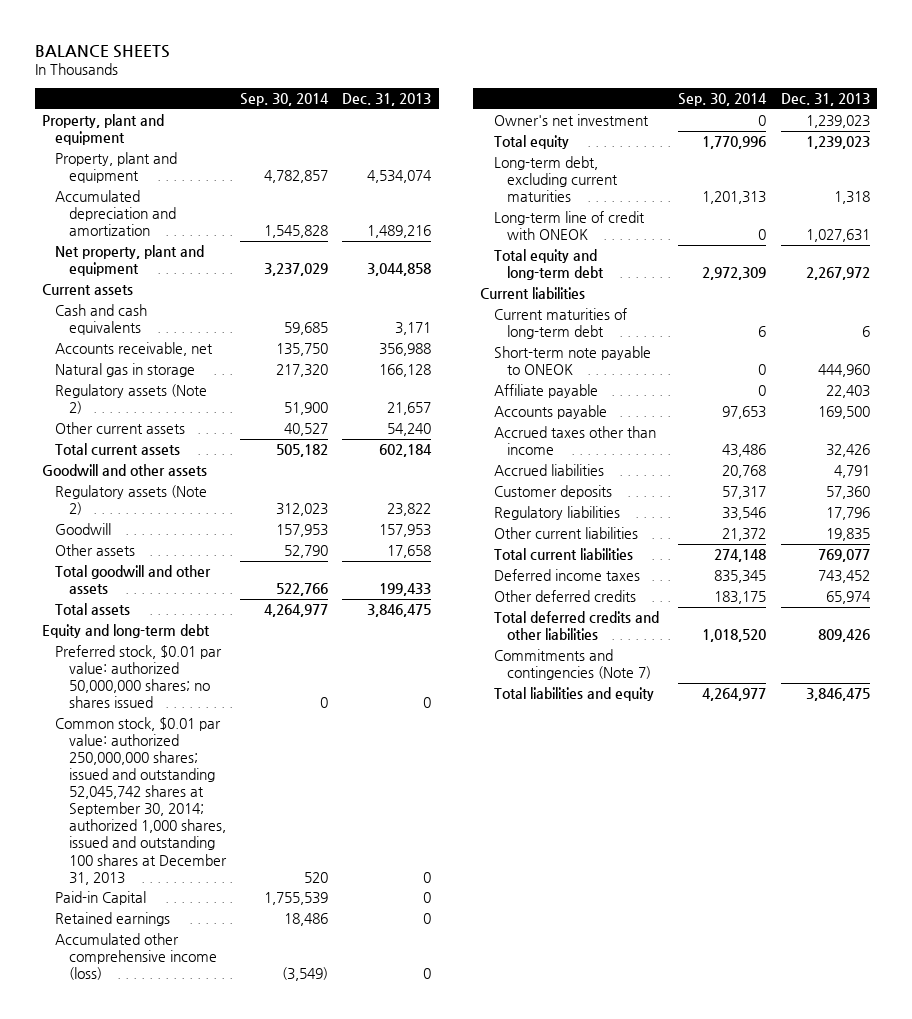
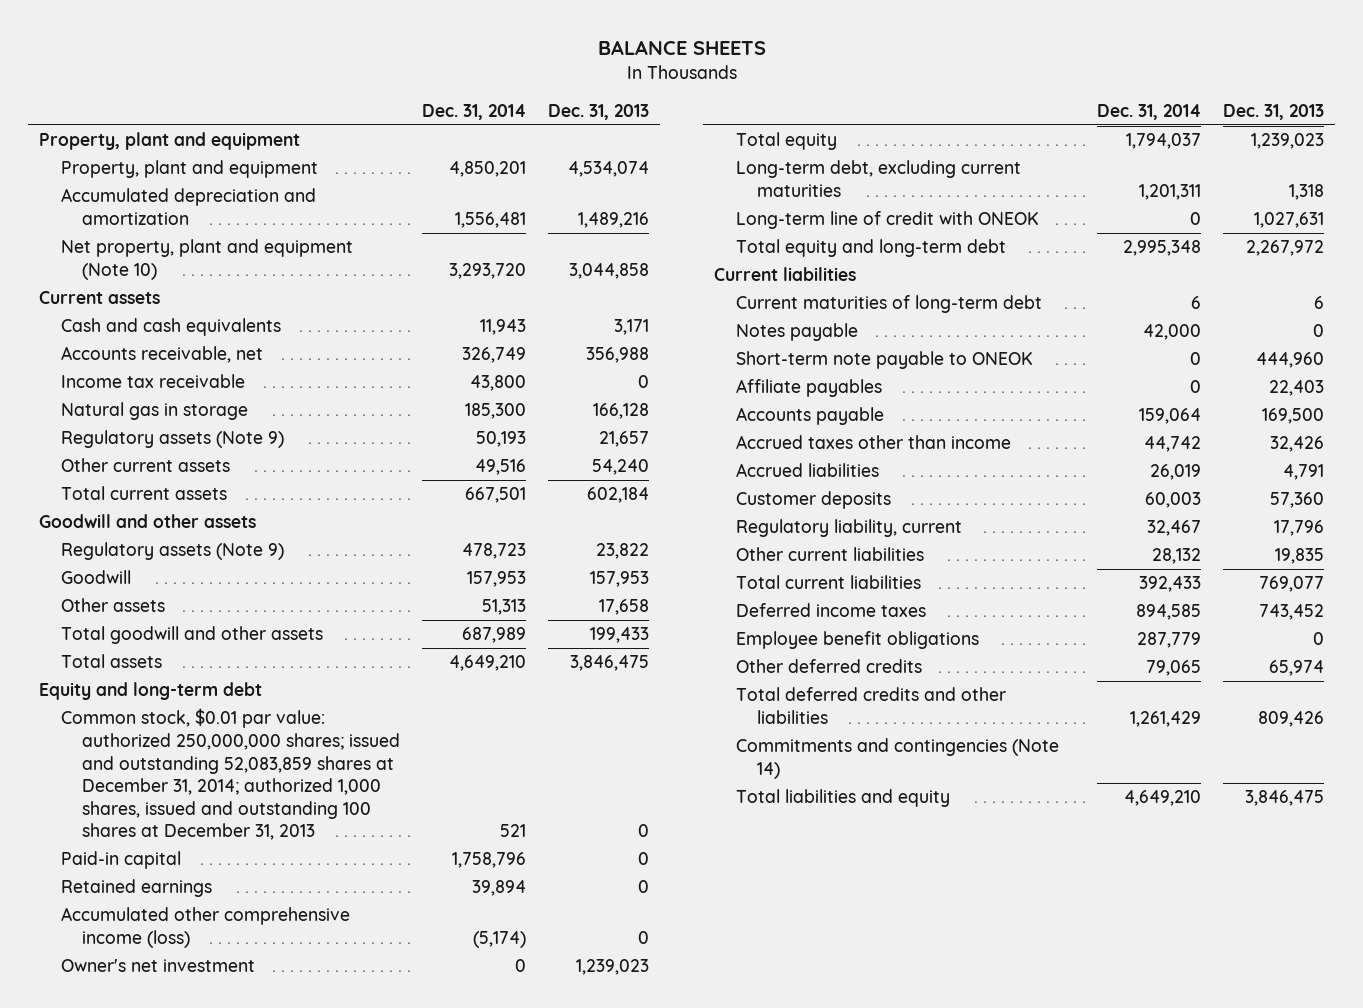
[239,93,329,107] Sep. 30, 2014 -> none
none -> [422,103,527,120] Dec. 31, 2014
[55,245,205,277] Net property, plant and equipment -> [60,239,353,280] Net property, plant and equipment (Note 10)
none -> [60,374,245,389] Income tax receivable
[55,384,208,415] Regulatory assets (Note 2) -> [60,430,284,449] Regulatory assets (Note 9)
[55,485,208,516] Regulatory assets (Note 2) -> [60,542,284,561] Regulatory assets (Note 9)
[55,645,223,709] Preferred stock, $0.01 par value: authorized 50,000,000 shares; no shares issued -> none
[55,717,227,885] Common stock, $0.01 par value: authorized 250,000,000 shares; issued and outstanding 52,045,742 shares at September 30, 2014; authorized 1,000 shares, issued and outstanding 100 shares at December 31, 2013 -> [60,708,401,841] Common stock, $0.01 par value: authorized 250,000,000 shares; issued and outstanding 52,083,859 shares at December 31, 2014; authorized 1,000 shares, issued and outstanding 100 shares at December 31, 2013
[55,891,147,906] Paid-in Capital -> [60,851,181,870] Paid-in capital
none -> [735,323,858,342] Notes payable
[493,384,598,399] Affiliate payable -> [735,379,882,398] Affiliate payables
[493,506,620,521] Regulatory liabilities -> [735,519,962,538] Regulatory liability, current
none -> [735,631,979,650] Employee benefit obligations
[493,649,651,681] Commitments and contingencies (Note 7) -> [735,738,1059,779] Commitments and contingencies (Note 14)

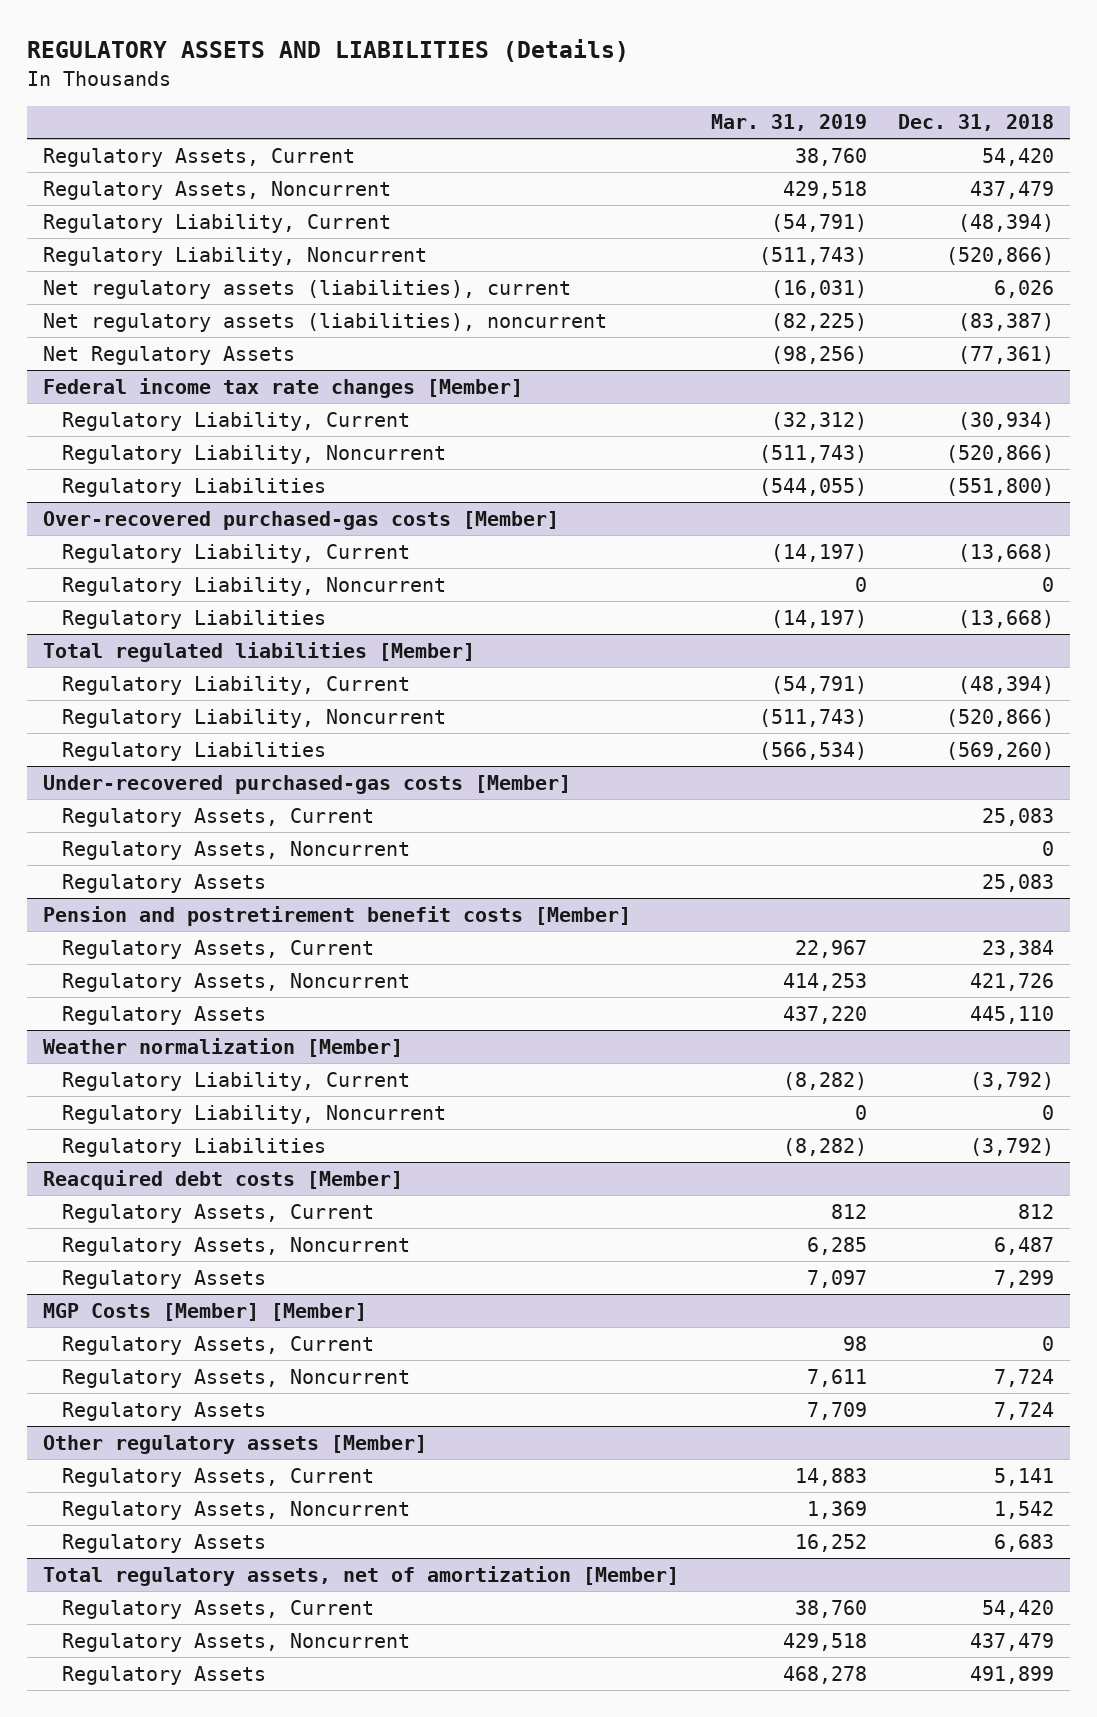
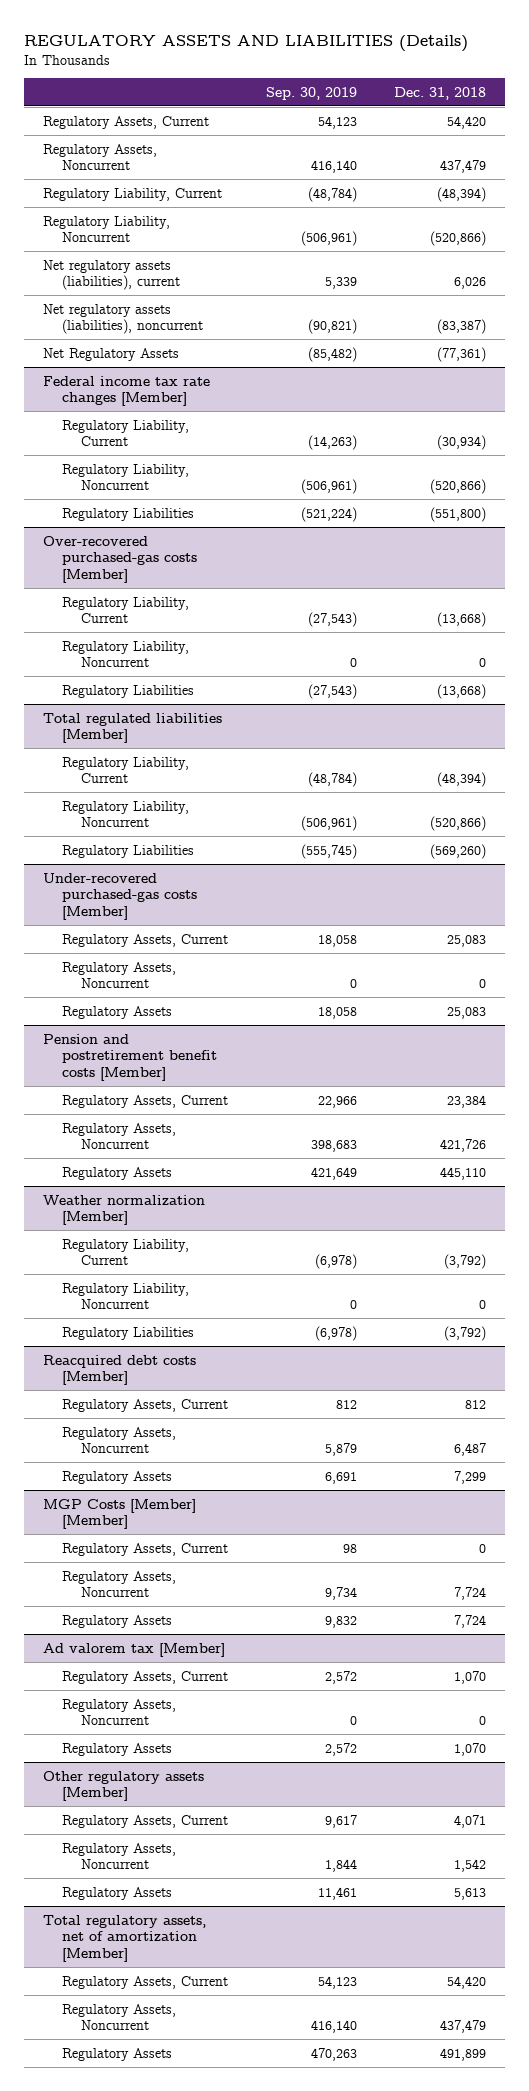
[710,114,867,132] Mar. 31, 2019 -> none
none -> [265,87,357,101] Sep. 30, 2019
none -> [42,1642,225,1657] Ad valorem tax [Member]
none -> [61,1670,228,1684] Regulatory Assets, Current
none -> [61,1698,176,1726] Regulatory Assets, Noncurrent
none -> [61,1742,172,1756] Regulatory Assets
[994,1467,1055,1486] 5,141 -> [454,1814,487,1828] 4,071
[994,1533,1055,1552] 6,683 -> [454,1887,487,1900] 5,613

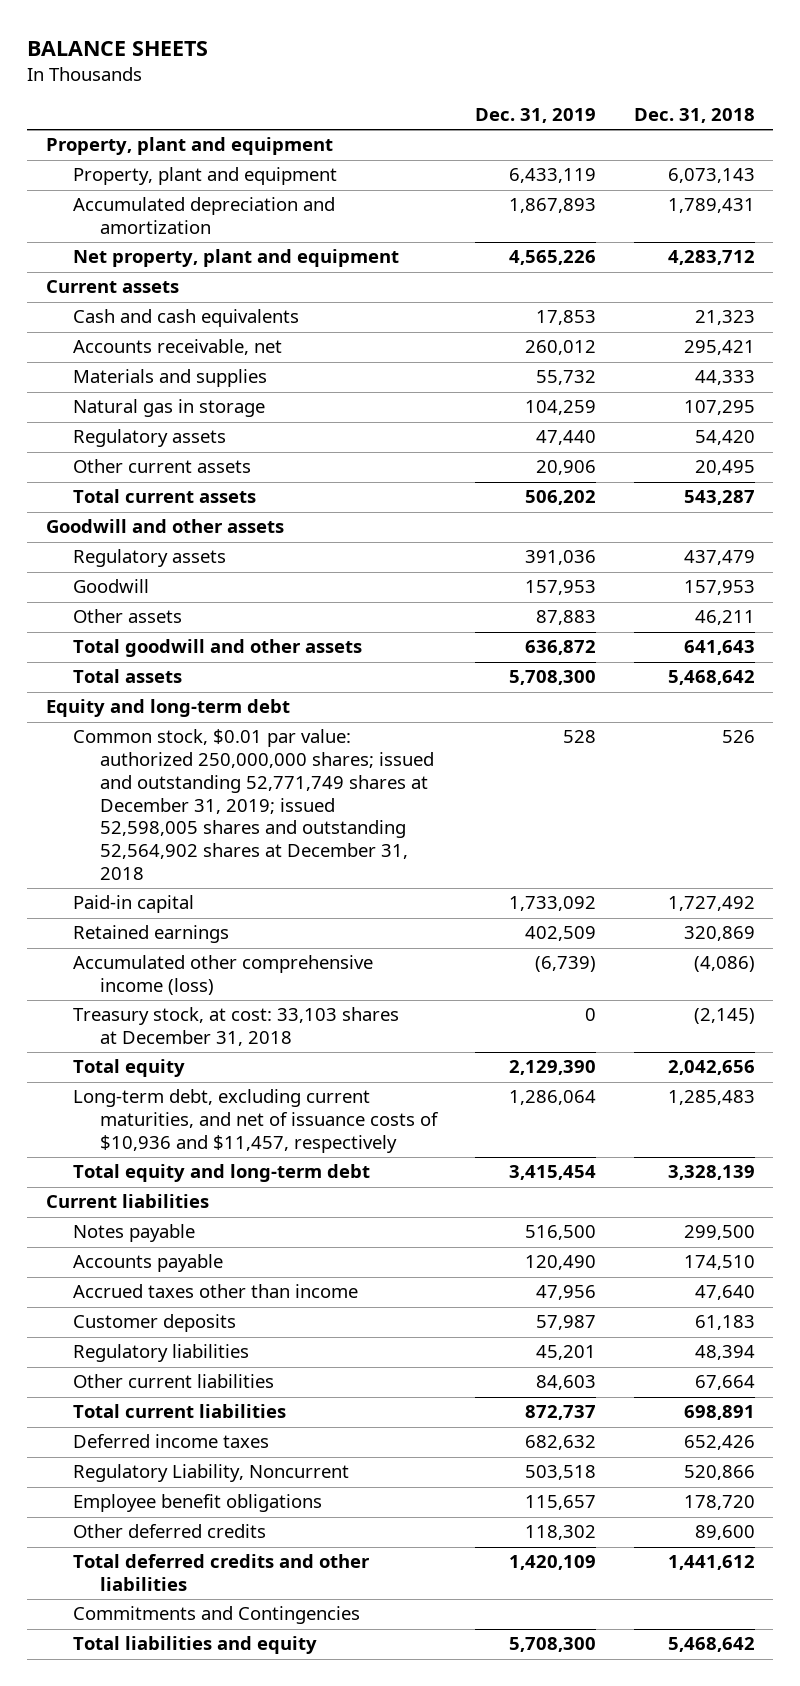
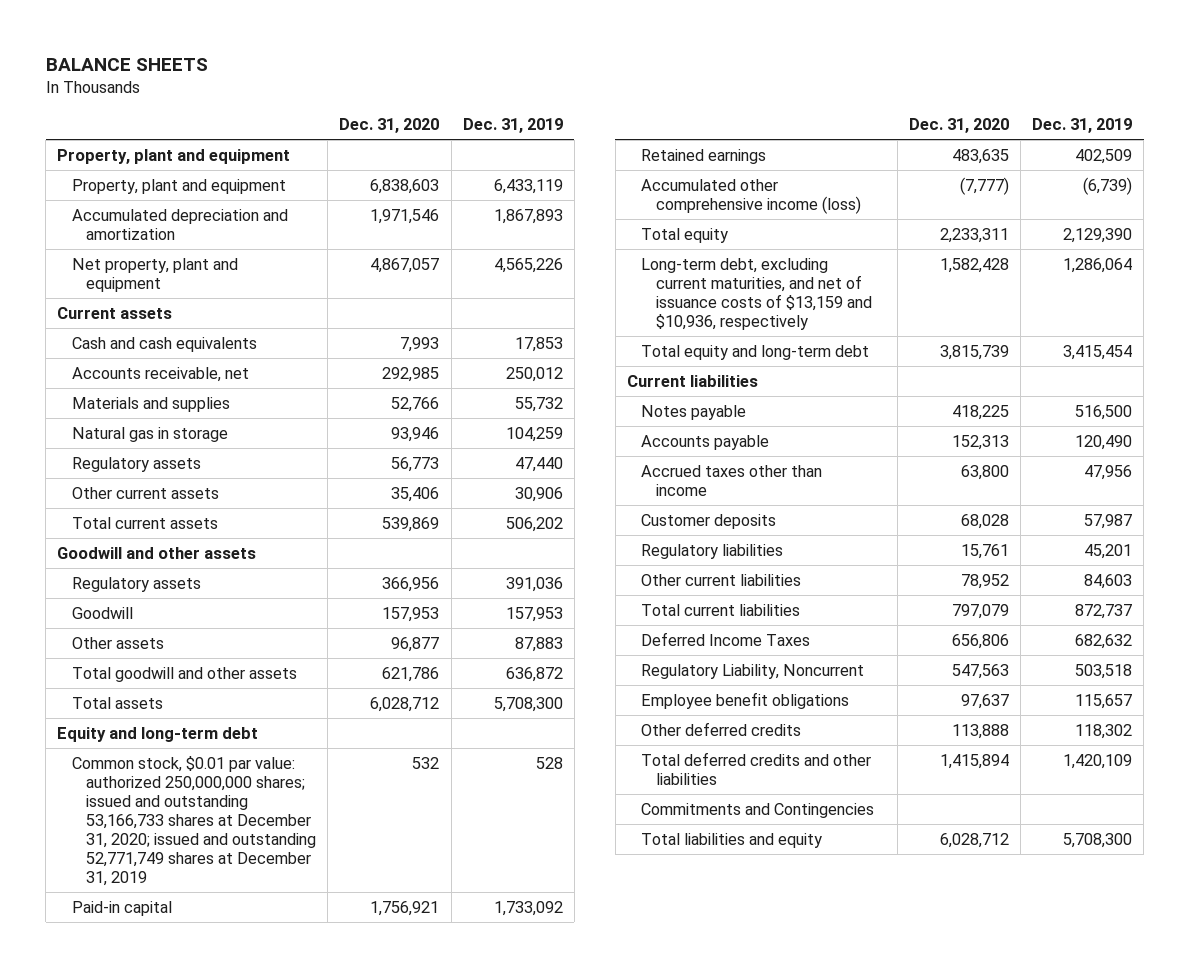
[633,108,755,124] Dec. 31, 2018 -> none
none -> [339,118,440,134] Dec. 31, 2020
[525,340,597,356] 260,012 -> [505,366,563,382] 250,012
[536,460,597,476] 20,906 -> [514,486,563,502] 30,906
[73,729,435,880] Common stock, $0.01 par value: authorized 250,000,000 shares; issued and outstanding 52,771,749 shares at December 31, 2019; issued 52,598,005 shares and outstanding 52,564,902 shares at December 31, 2018 -> [71,755,317,887] Common stock, $0.01 par value: authorized 250,000,000 shares; issued and outstanding 53,166,733 shares at December 31, 2020; issued and outstanding 52,771,749 shares at December 31, 2019
[73,1007,400,1047] Treasury stock, at cost: 33,103 shares at December 31, 2018 -> none
[73,1089,440,1153] Long-term debt, excluding current maturities, and net of issuance costs of $10,936 and $11,457, respectively -> [641,257,872,330] Long-term debt, excluding current maturities, and net of issuance costs of $13,159 and $10,936, respectively
[73,1434,270,1449] Deferred income taxes -> [641,631,811,646] Deferred Income Taxes

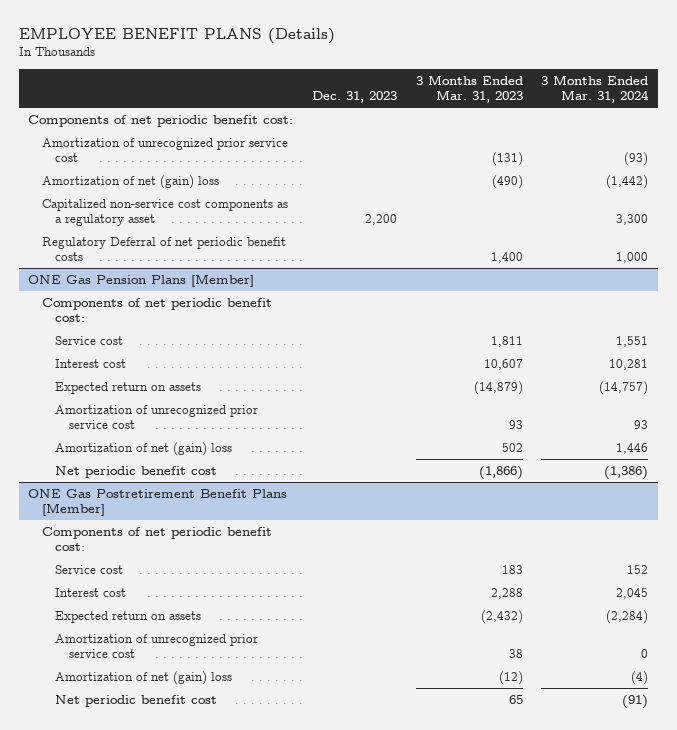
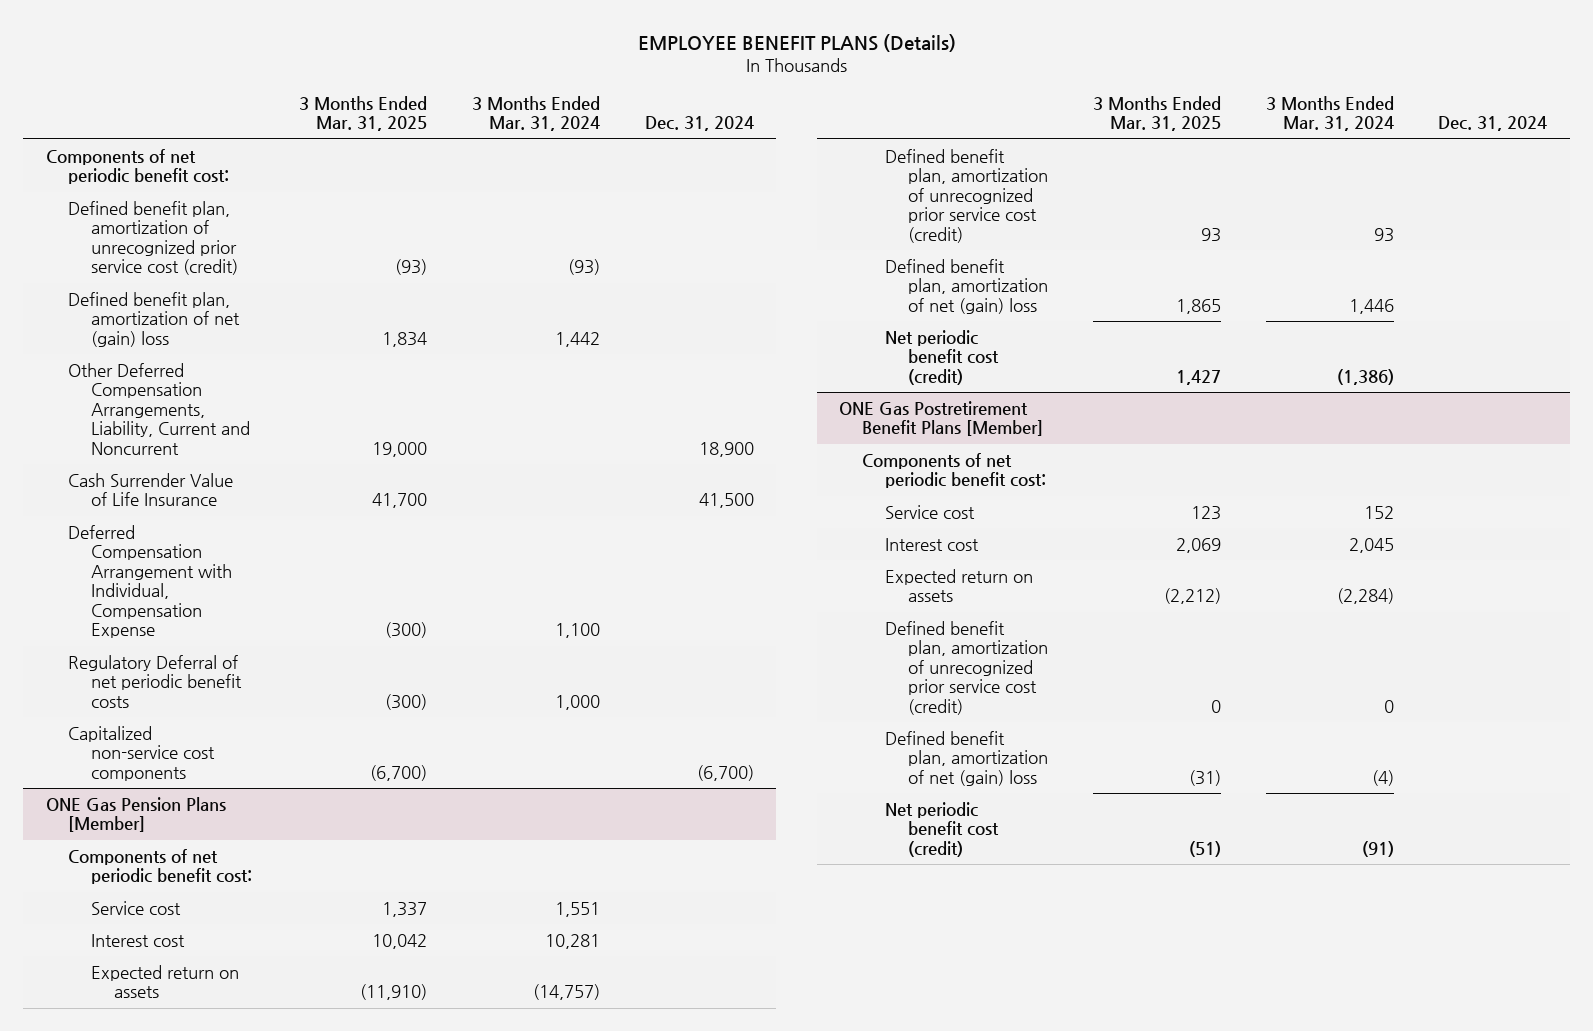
[312,91,398,104] Dec. 31, 2023 -> none
[415,74,523,104] 3 Months Ended Mar. 31, 2023 -> none
none -> [298,95,427,132] 3 Months Ended Mar. 31, 2025
none -> [644,116,754,132] Dec. 31, 2024
[41,198,288,227] Capitalized non-service cost components as a regulatory asset -> none
[41,137,288,163] Amortization of unrecognized prior service cost -> [68,200,239,276] Defined benefit plan, amortization of unrecognized prior service cost (credit)
[41,174,219,189] Amortization of net (gain) loss -> [68,291,241,347] Defined benefit plan, amortization of net (gain) loss
[606,174,649,189] (1,442) -> [554,331,600,347] 1,442
none -> [68,362,251,455] Other Deferred Compensation Arrangements, Liability, Current and Noncurrent
none -> [68,472,234,507] Cash Surrender Value of Life Insurance
none -> [68,524,233,639] Deferred Compensation Arrangement with Individual, Compensation Expense
none -> [68,725,216,781] Capitalized non-service cost components
[55,404,259,430] Amortization of unrecognized prior service cost -> [884,148,1048,243] Defined benefit plan, amortization of unrecognized prior service cost (credit)
[55,441,233,456] Amortization of net (gain) loss -> [884,258,1048,314] Defined benefit plan, amortization of net (gain) loss
[55,465,218,478] Net periodic benefit cost -> [884,329,999,385] Net periodic benefit cost (credit)
[55,633,259,659] Amortization of unrecognized prior service cost -> [884,620,1048,715] Defined benefit plan, amortization of unrecognized prior service cost (credit)
[55,670,233,685] Amortization of net (gain) loss -> [884,730,1048,786] Defined benefit plan, amortization of net (gain) loss
[55,694,218,707] Net periodic benefit cost -> [884,801,999,857] Net periodic benefit cost (credit)

